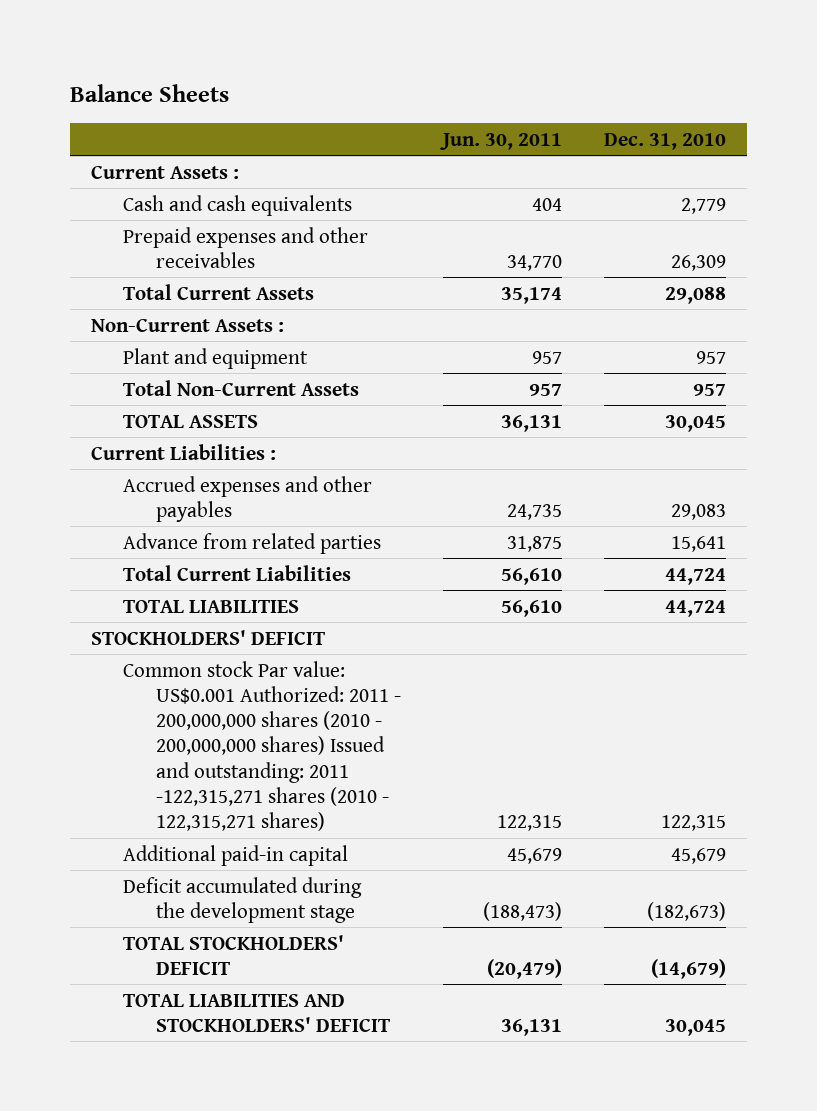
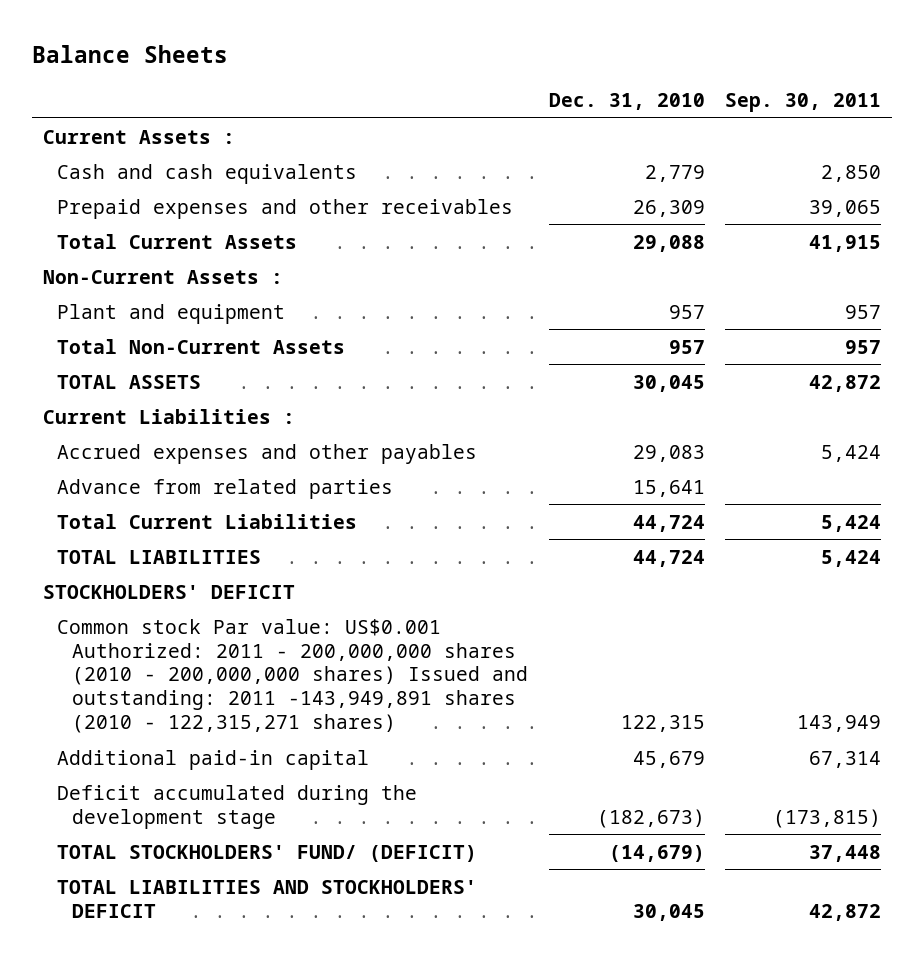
[439,132,562,150] Jun. 30, 2011 -> none
none -> [725,93,882,113] Sep. 30, 2011
[123,660,401,832] Common stock Par value: US$0.001 Authorized: 2011 - 200,000,000 shares (2010 - 200,000,000 shares) Issued and outstanding: 2011 -122,315,271 shares (2010 - 122,315,271 shares) -> [57,618,528,734] Common stock Par value: US$0.001 Authorized: 2011 - 200,000,000 shares (2010 - 200,000,000 shares) Issued and outstanding: 2011 -143,949,891 shares (2010 - 122,315,271 shares)
[123,934,345,975] TOTAL STOCKHOLDERS' DEFICIT -> [57,844,478,862] TOTAL STOCKHOLDERS' FUND/ (DEFICIT)

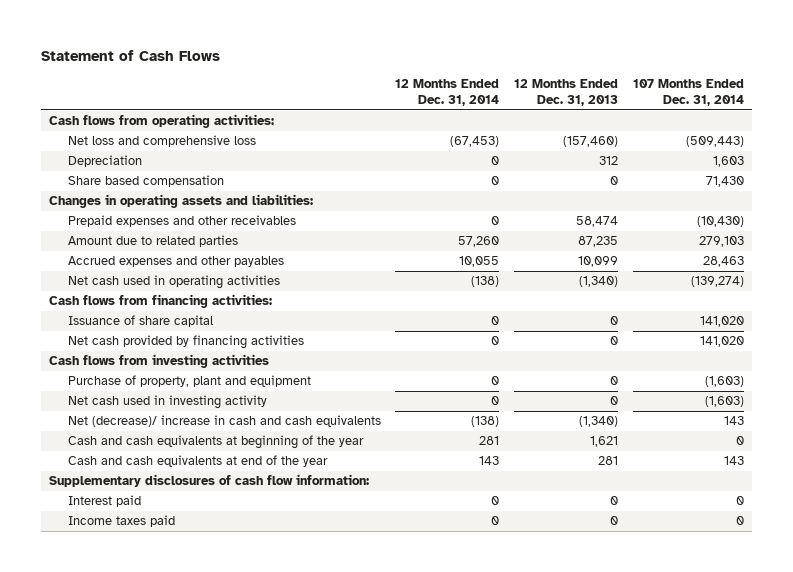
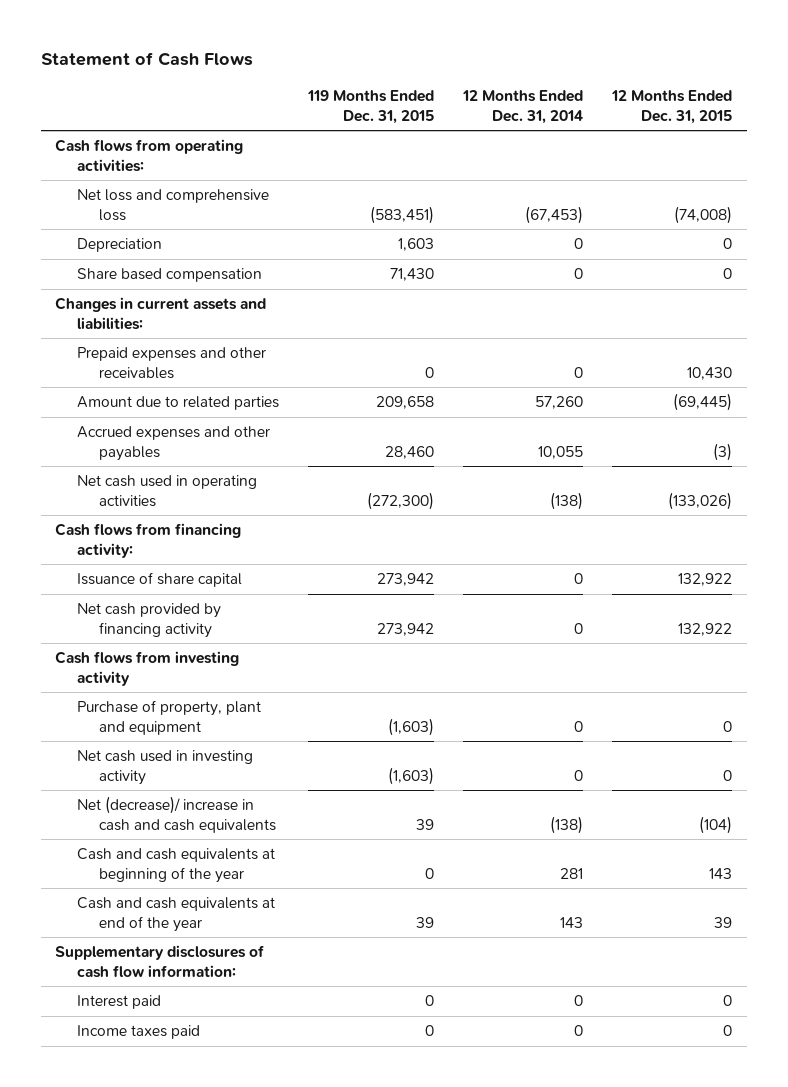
[514,78,619,107] 12 Months Ended Dec. 31, 2013 -> none
[633,78,745,107] 107 Months Ended Dec. 31, 2014 -> none
none -> [307,90,435,124] 119 Months Ended Dec. 31, 2015
none -> [611,90,733,124] 12 Months Ended Dec. 31, 2015
[48,194,313,209] Changes in operating assets and liabilities: -> [55,297,267,330] Changes in current assets and liabilities:
[48,294,272,309] Cash flows from financing activities: -> [55,523,242,558] Cash flows from financing activity:
[67,335,304,350] Net cash provided by financing activities -> [76,603,221,638] Net cash provided by financing activity
[48,354,269,369] Cash flows from investing activities -> [55,651,240,686] Cash flows from investing activity

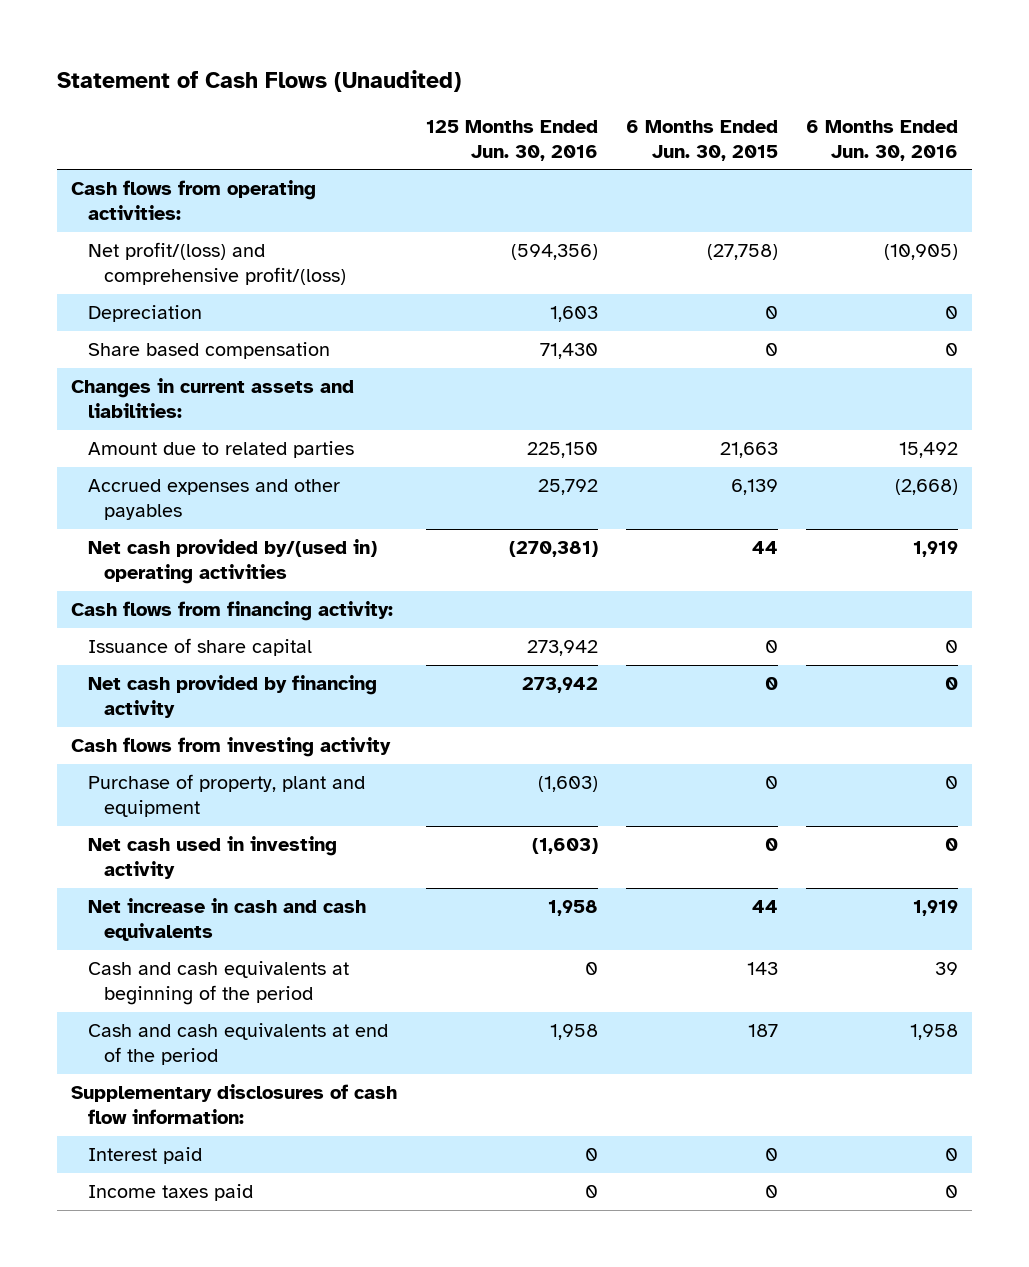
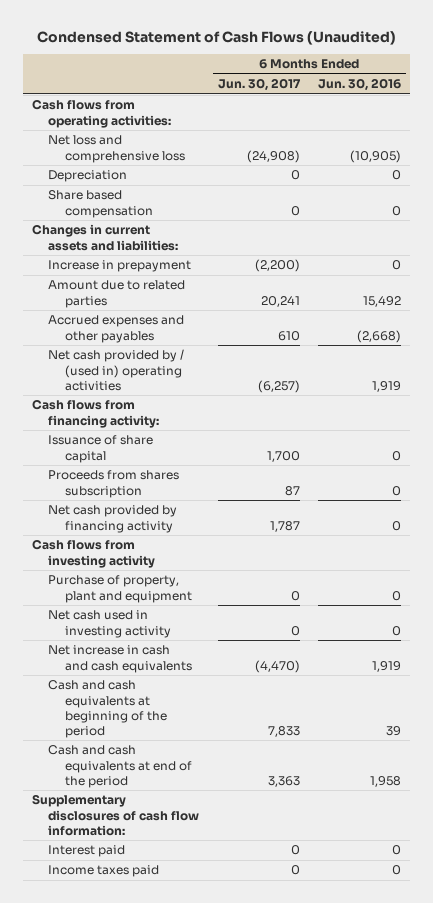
[57,69,462,92] Statement of Cash Flows (Unaudited) -> [36,30,396,45] Condensed Statement of Cash Flows (Unaudited)
[425,119,598,161] 125 Months Ended Jun. 30, 2016 -> none
[625,119,778,161] 6 Months Ended Jun. 30, 2015 -> none
none -> [217,78,301,92] Jun. 30, 2017
[87,242,346,286] Net profit/(loss) and comprehensive profit/(loss) -> [48,135,185,163] Net loss and comprehensive loss
none -> [48,260,192,273] Increase in prepayment
[87,539,377,585] Net cash provided by/(used in) operating activities -> [48,349,185,391] Net cash provided by / (used in) operating activities
none -> [48,470,180,498] Proceeds from shares subscription

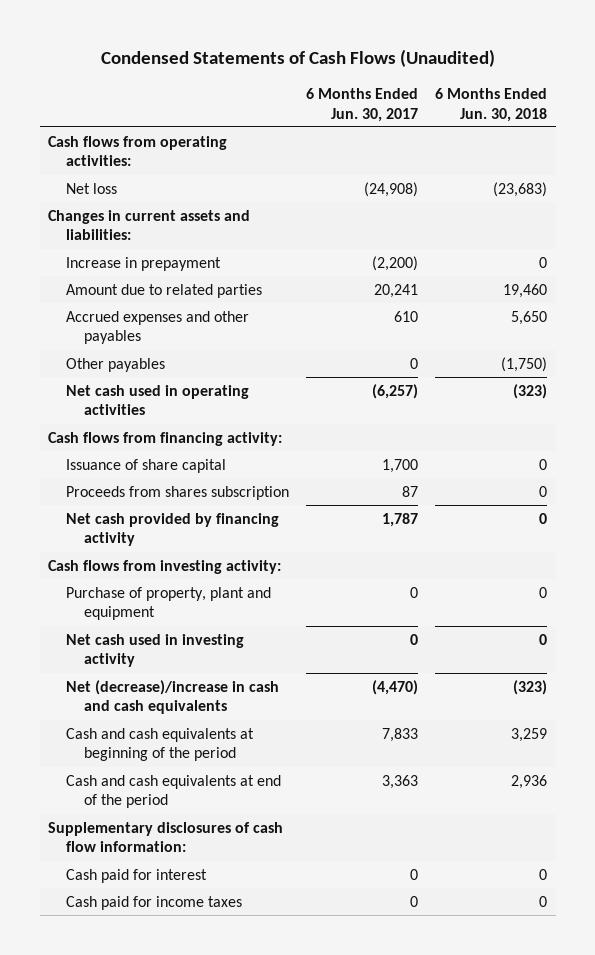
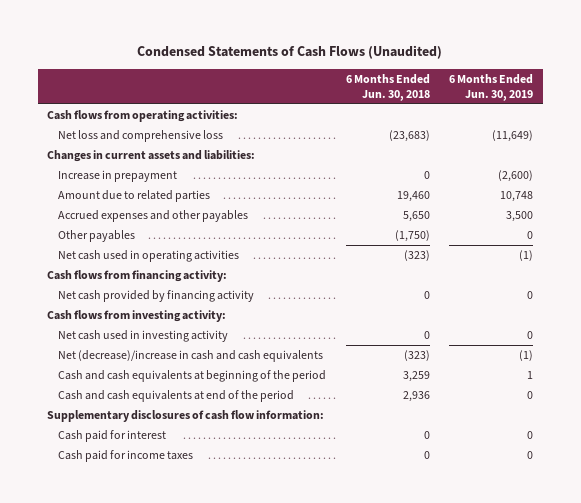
[306,87,419,122] 6 Months Ended Jun. 30, 2017 -> none
none -> [449,73,534,101] 6 Months Ended Jun. 30, 2019
[66,182,118,194] Net loss -> [57,129,223,142] Net loss and comprehensive loss
[66,458,227,473] Issuance of share capital -> none
[66,485,290,500] Proceeds from shares subscription -> none
[66,586,272,621] Purchase of property, plant and equipment -> none

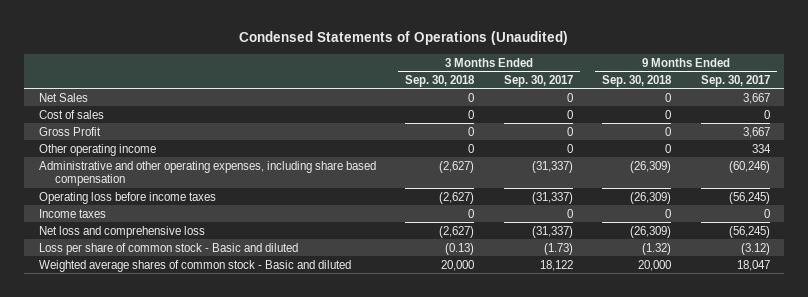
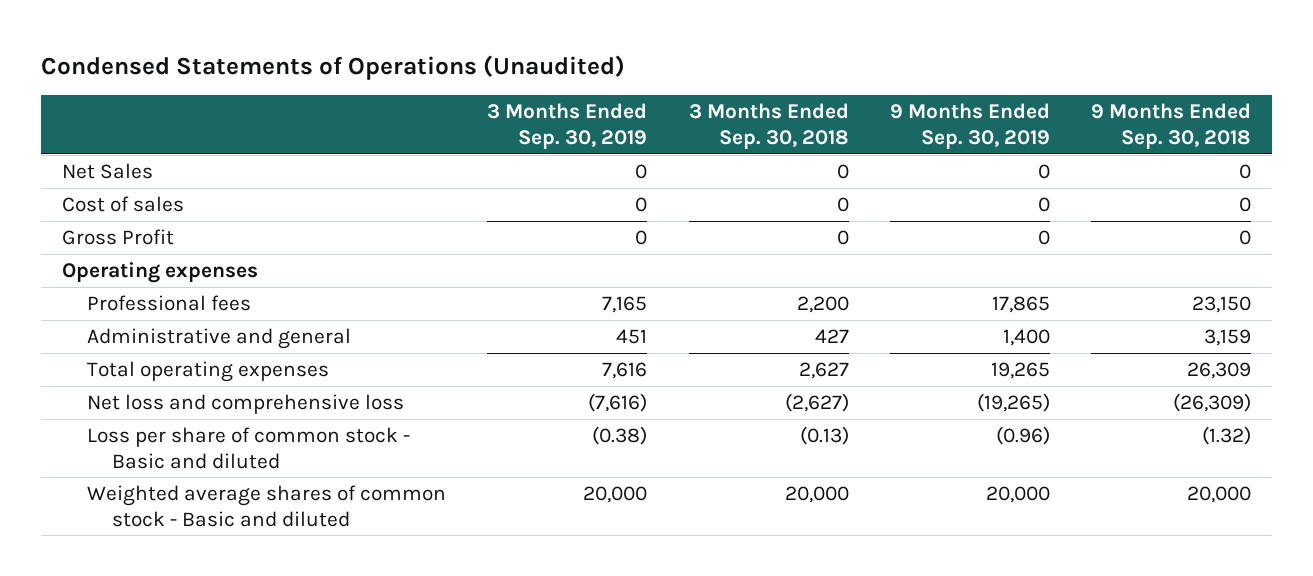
[503,74,573,87] Sep. 30, 2017 -> none
[700,74,770,87] Sep. 30, 2017 -> none
none -> [487,103,648,149] 3 Months Ended Sep. 30, 2019
none -> [889,103,1050,149] 9 Months Ended Sep. 30, 2019
[38,143,156,156] Other operating income -> none
[38,191,216,204] Operating loss before income taxes -> none
[38,208,106,218] Income taxes -> none
none -> [61,262,258,284] Operating expenses
none -> [86,295,251,312] Professional fees
[38,160,376,187] Administrative and other operating expenses, including share based compensation -> [86,328,351,350] Administrative and general
[439,160,475,173] (2,627) -> [814,329,849,344] 427
[630,160,672,173] (26,309) -> [1204,329,1252,347] 3,159
none -> [86,361,329,383] Total operating expenses

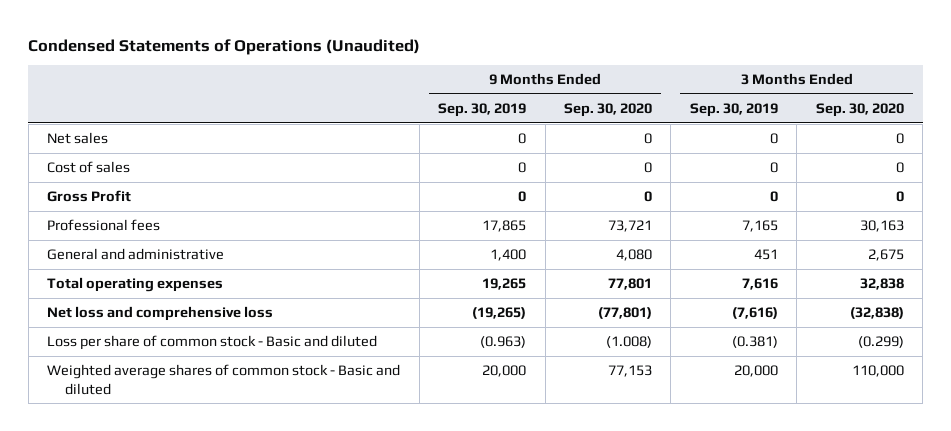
[688,103,849,149] 3 Months Ended Sep. 30, 2018 -> none
[1091,103,1252,149] 9 Months Ended Sep. 30, 2018 -> none
none -> [564,103,653,118] Sep. 30, 2020
none -> [815,103,904,118] Sep. 30, 2020
[61,163,153,180] Net Sales -> [47,132,109,145] Net sales
[61,262,258,284] Operating expenses -> none
[86,328,351,350] Administrative and general -> [47,248,225,261] General and administrative
[592,426,648,446] (0.38) -> [731,336,778,349] (0.381)
[995,426,1050,446] (0.96) -> [480,336,527,349] (0.963)

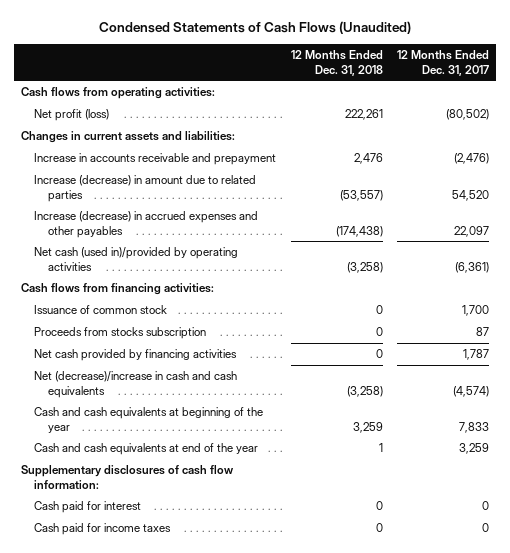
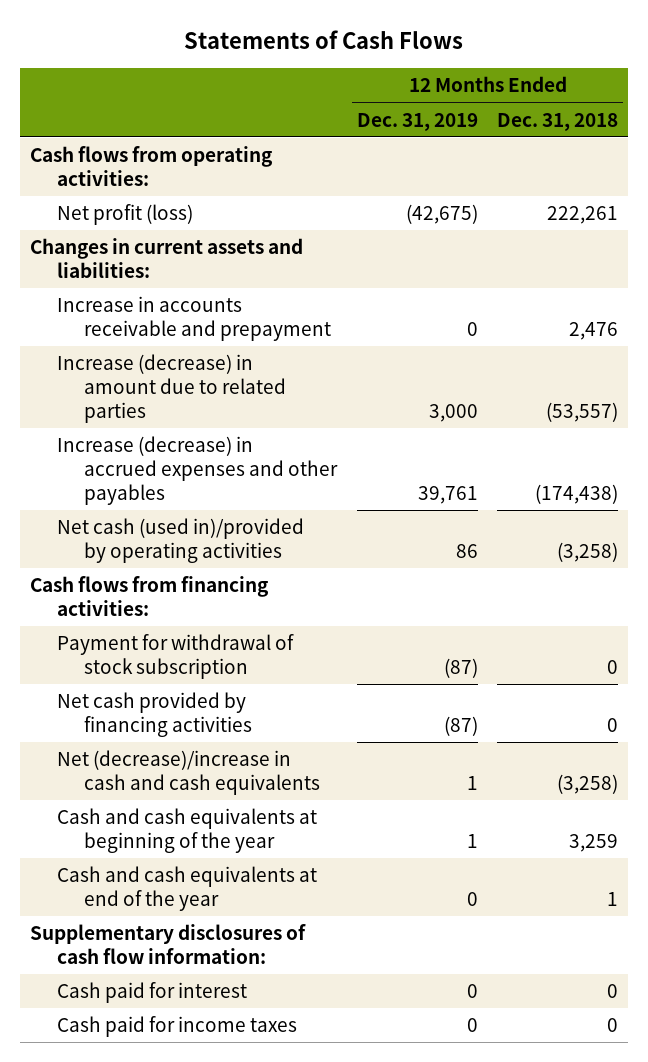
[98,21,411,35] Condensed Statements of Cash Flows (Unaudited) -> [184,30,464,50] Statements of Cash Flows
[396,50,489,76] 12 Months Ended Dec. 31, 2017 -> none
none -> [356,112,478,131] Dec. 31, 2019
[34,305,168,315] Issuance of common stock -> none
[34,327,207,340] Proceeds from stocks subscription -> none
none -> [56,634,294,680] Payment for withdrawal of stock subscription

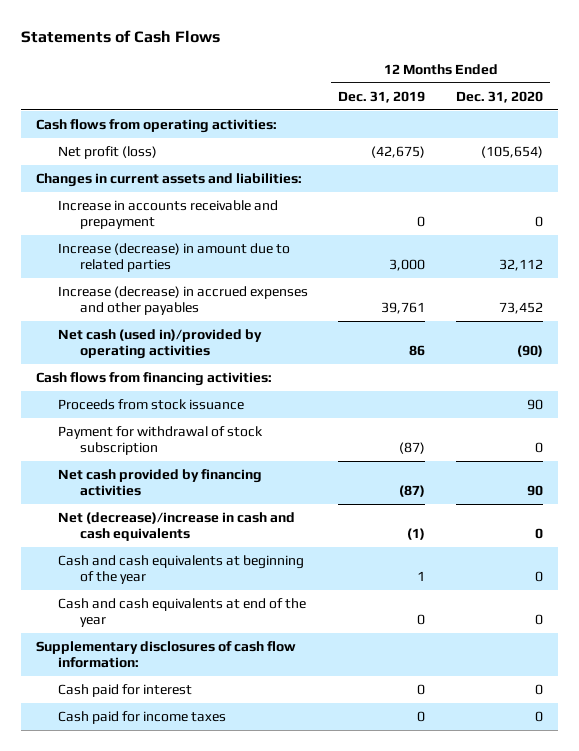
[497,112,619,131] Dec. 31, 2018 -> none
none -> [455,90,543,103] Dec. 31, 2020
none -> [58,398,245,410] Proceeds from stock issuance
[466,776,478,791] 1 -> [407,528,426,541] (1)

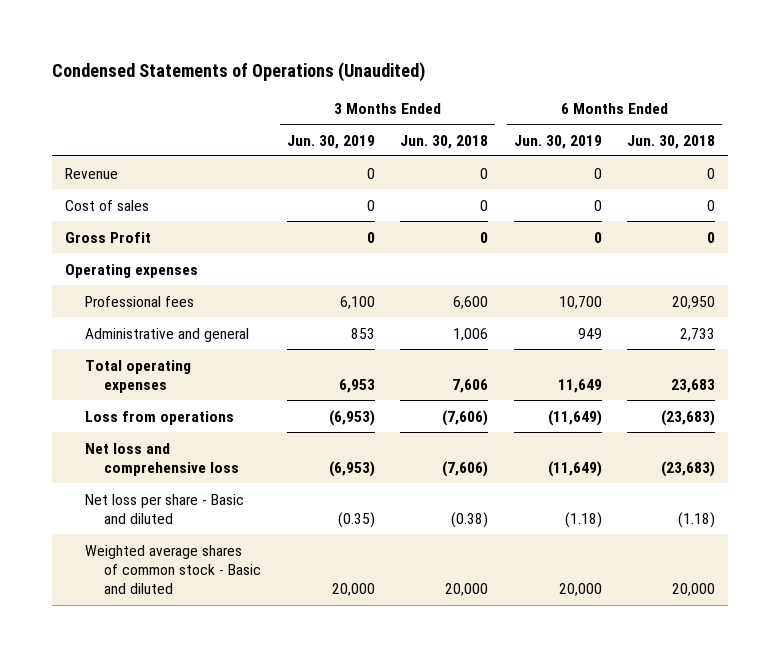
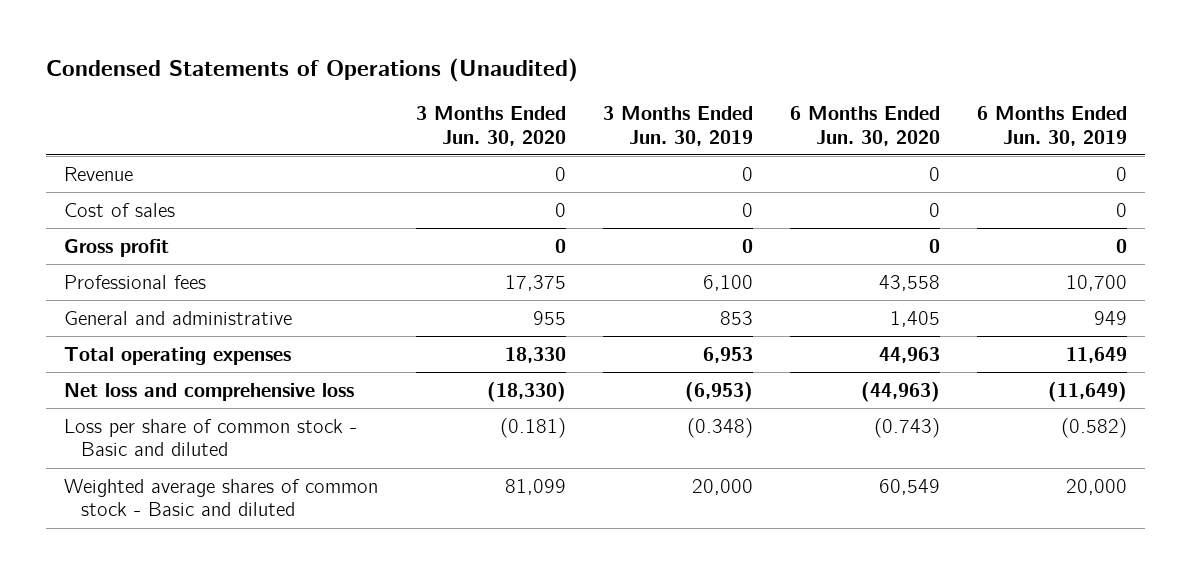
[400,134,489,149] Jun. 30, 2018 -> none
[627,134,716,149] Jun. 30, 2018 -> none
none -> [415,106,566,146] 3 Months Ended Jun. 30, 2020
none -> [789,106,940,146] 6 Months Ended Jun. 30, 2020
[64,263,198,278] Operating expenses -> none
[64,231,151,243] Gross Profit -> [64,238,170,257] Gross profit
[84,327,249,342] Administrative and general -> [64,310,293,325] General and administrative
[84,410,234,425] Loss from operations -> none
[84,493,244,524] Net loss per share - Basic and diluted -> [64,418,358,457] Loss per share of common stock - Basic and diluted
[337,511,375,528] (0.35) -> [686,417,753,438] (0.348)
[564,511,602,528] (1.18) -> [1060,417,1127,438] (0.582)

